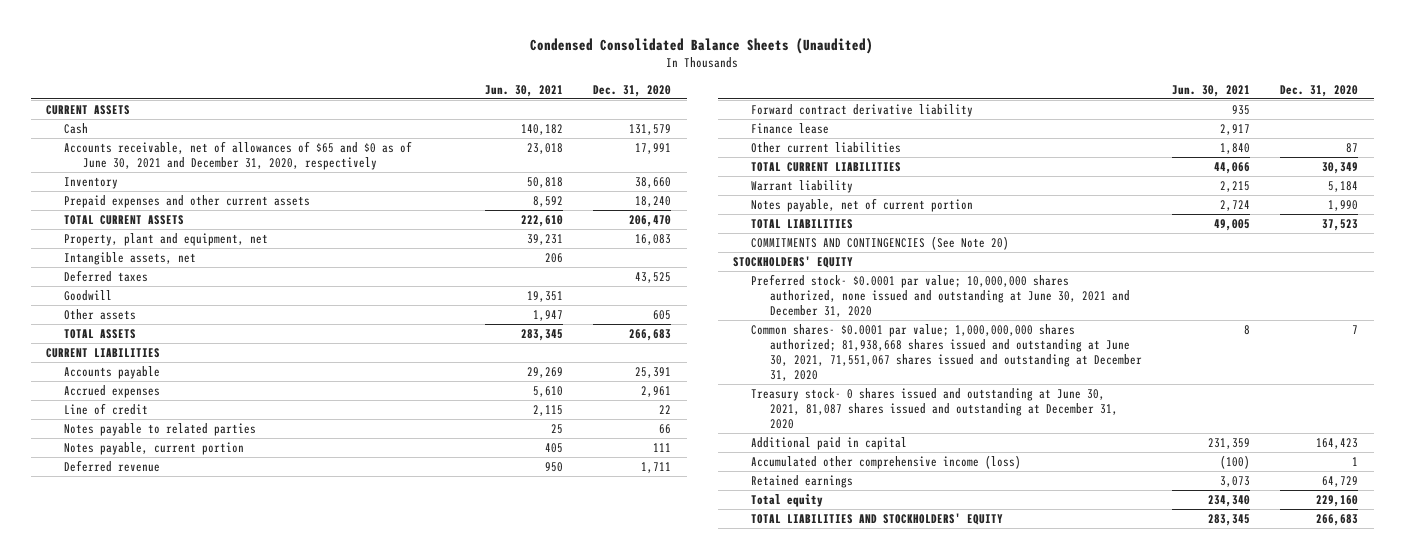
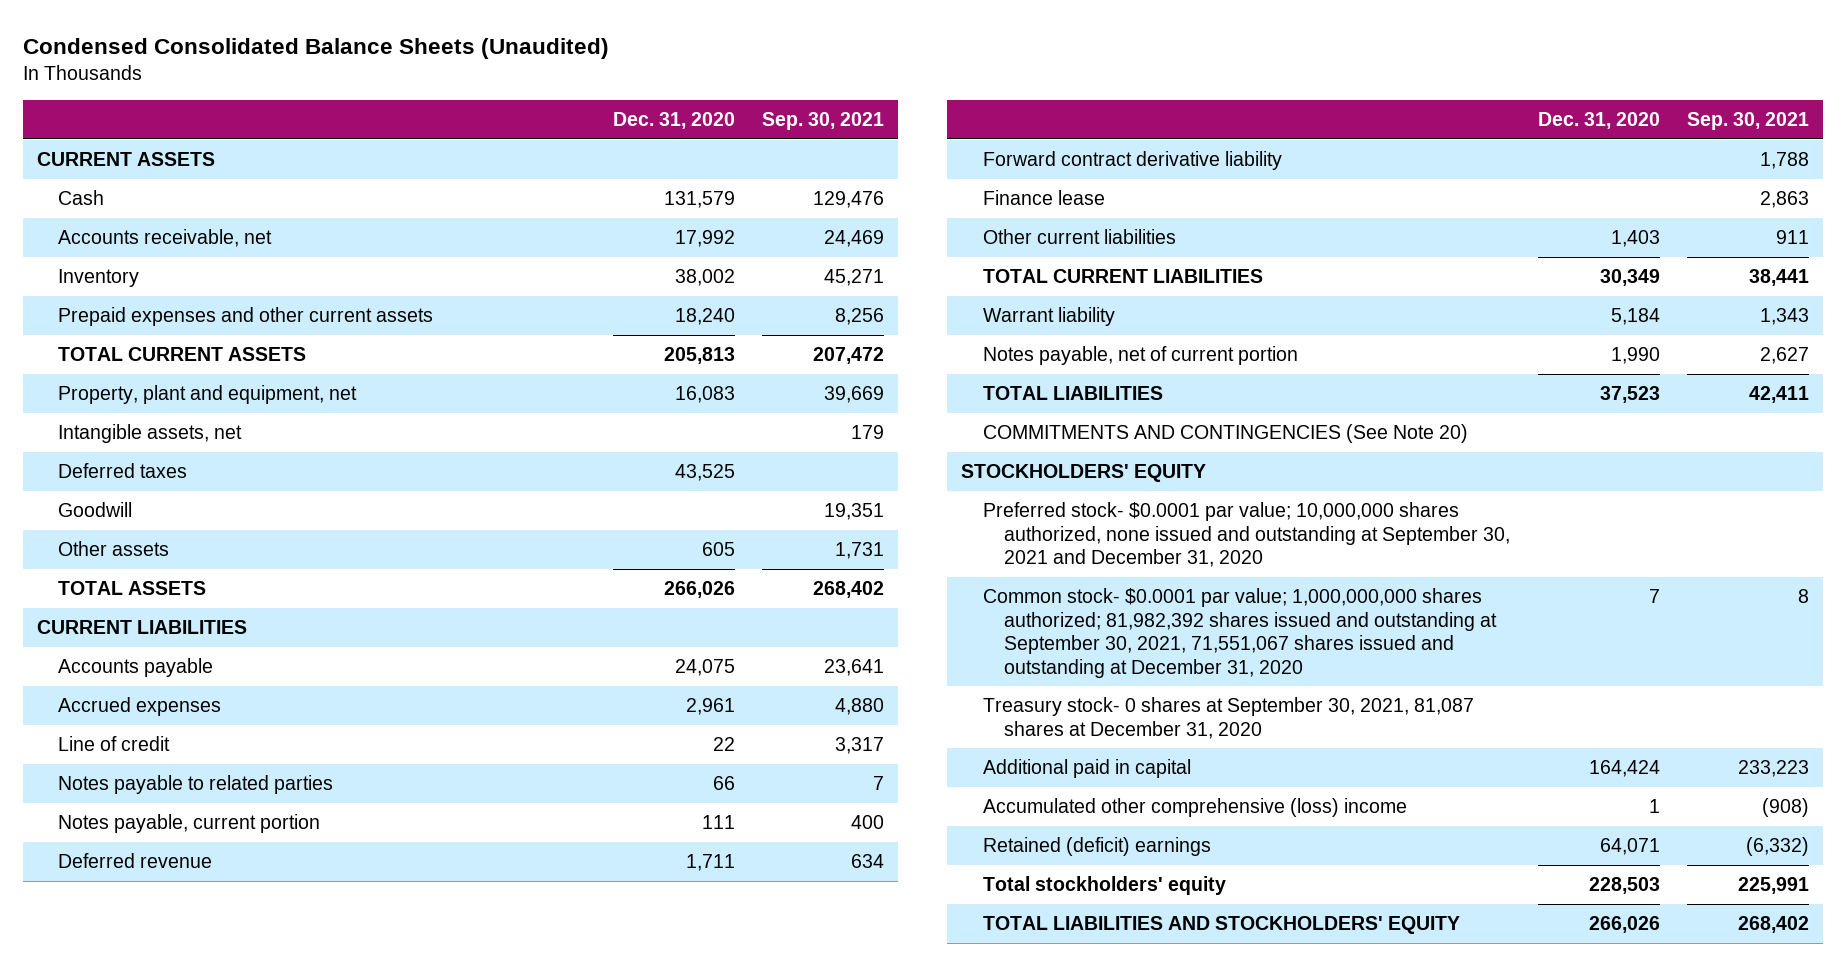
[484,84,563,97] Jun. 30, 2021 -> none
none -> [762,111,885,130] Sep. 30, 2021
[64,140,413,171] Accounts receivable, net of allowances of $65 and $0 as of June 30, 2021 and December 31, 2020, respectively -> none
none -> [58,229,273,248] Accounts receivable, net
[635,176,672,188] 38,660 -> [675,269,736,287] 38,002
[629,214,672,227] 206,470 -> [664,347,736,365] 205,813
[629,328,672,341] 266,683 -> [664,581,736,599] 266,026
[635,366,672,378] 25,391 -> [675,659,736,677] 24,075
[1346,142,1359,153] 87 -> [1610,230,1660,248] 1,403
[751,273,1130,318] Preferred stock- $0.0001 par value; 10,000,000 shares authorized, none issued and outstanding at June 30, 2021 and December 31, 2020 -> [982,502,1511,568] Preferred stock- $0.0001 par value; 10,000,000 shares authorized, none issued and outstanding at September 30, 2021 and December 31, 2020
[751,323,1142,382] Common shares- $0.0001 par value; 1,000,000,000 shares authorized; 81,938,668 shares issued and outstanding at June 30, 2021, 71,551,067 shares issued and outstanding at December 31, 2020 -> [982,588,1498,678] Common stock- $0.0001 par value; 1,000,000,000 shares authorized; 81,982,392 shares issued and outstanding at September 30, 2021, 71,551,067 shares issued and outstanding at December 31, 2020
[751,387,1118,430] Treasury stock- 0 shares issued and outstanding at June 30, 2021, 81,087 shares issued and outstanding at December 31, 2020 -> [982,697,1474,739] Treasury stock- 0 shares at September 30, 2021, 81,087 shares at December 31, 2020
[1316,437,1359,449] 164,423 -> [1588,760,1660,778] 164,424
[751,454,1022,469] Accumulated other comprehensive income (loss) -> [982,798,1407,818] Accumulated other comprehensive (loss) income
[751,474,854,488] Retained earnings -> [982,837,1211,857] Retained (deficit) earnings
[1322,475,1359,487] 64,729 -> [1599,838,1660,856] 64,071
[751,493,824,507] Total equity -> [982,876,1226,896] Total stockholders' equity
[1316,494,1359,507] 229,160 -> [1588,877,1660,895] 228,503
[1316,513,1359,526] 266,683 -> [1588,916,1660,934] 266,026

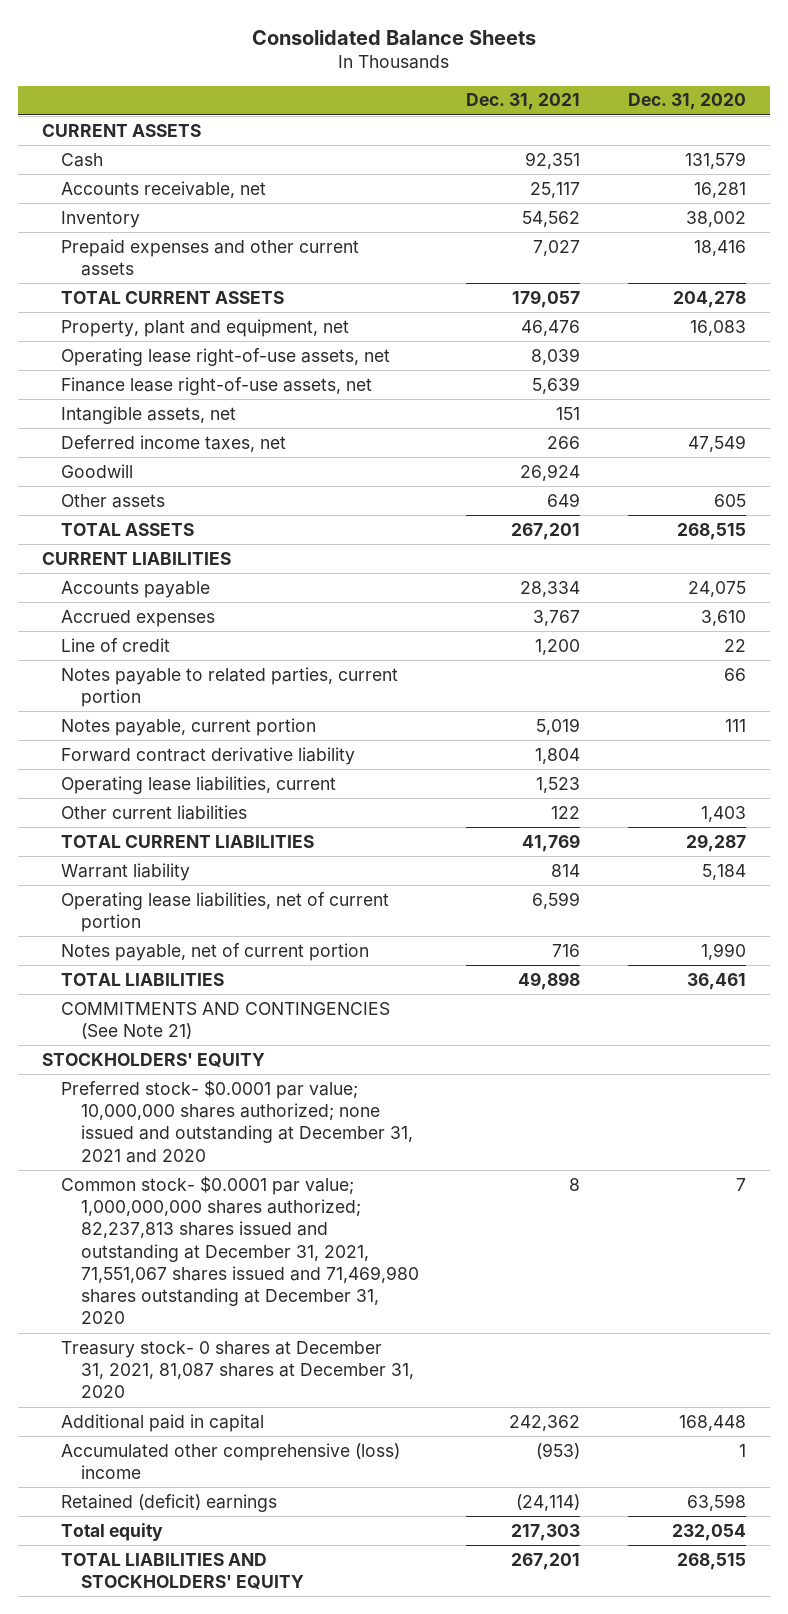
[22,37,609,59] Condensed Consolidated Balance Sheets (Unaudited) -> [251,29,536,45] Consolidated Balance Sheets
[762,111,885,130] Sep. 30, 2021 -> none
none -> [466,93,581,111] Dec. 31, 2021
[675,230,736,248] 17,992 -> [694,181,747,198] 16,281
[675,308,736,326] 18,240 -> [694,239,747,256] 18,416
[664,347,736,365] 205,813 -> [673,290,747,308] 204,278
none -> [61,347,391,366] Operating lease right-of-use assets, net
none -> [61,376,373,395] Finance lease right-of-use assets, net
[58,463,188,479] Deferred taxes -> [61,434,287,452] Deferred income taxes, net
[675,464,736,482] 43,525 -> [688,434,747,452] 47,549
[664,581,736,599] 266,026 -> [677,522,747,540] 268,515
[686,698,736,716] 2,961 -> [701,609,747,626] 3,610
[58,775,334,795] Notes payable to related parties -> [61,666,399,708] Notes payable to related parties, current portion
[58,853,213,869] Deferred revenue -> none
[982,190,1105,206] Finance lease -> none
none -> [61,775,337,794] Operating lease liabilities, current
[1599,269,1660,287] 30,349 -> [686,833,747,852] 29,287
none -> [61,891,390,933] Operating lease liabilities, net of current portion
[1599,386,1660,404] 37,523 -> [687,972,747,990] 36,461
[982,424,1468,444] COMMITMENTS AND CONTINGENCIES (See Note 20) -> [61,1001,391,1040] COMMITMENTS AND CONTINGENCIES (See Note 21)
[982,502,1511,568] Preferred stock- $0.0001 par value; 10,000,000 shares authorized, none issued and outstanding at September 30, 2021 and December 31, 2020 -> [61,1079,413,1163] Preferred stock- $0.0001 par value; 10,000,000 shares authorized; none issued and outstanding at December 31, 2021 and 2020
[982,588,1498,678] Common stock- $0.0001 par value; 1,000,000,000 shares authorized; 81,982,392 shares issued and outstanding at September 30, 2021, 71,551,067 shares issued and outstanding at December 31, 2020 -> [61,1175,419,1325] Common stock- $0.0001 par value; 1,000,000,000 shares authorized; 82,237,813 shares issued and outstanding at December 31, 2021, 71,551,067 shares issued and 71,469,980 shares outstanding at December 31, 2020
[982,697,1474,739] Treasury stock- 0 shares at September 30, 2021, 81,087 shares at December 31, 2020 -> [61,1340,414,1399] Treasury stock- 0 shares at December 31, 2021, 81,087 shares at December 31, 2020
[1588,760,1660,778] 164,424 -> [679,1414,747,1431] 168,448
[1599,838,1660,856] 64,071 -> [687,1493,747,1511] 63,598
[982,876,1226,896] Total stockholders' equity -> [61,1522,164,1541] Total equity
[1588,877,1660,895] 228,503 -> [672,1523,747,1541] 232,054
[1588,916,1660,934] 266,026 -> [677,1552,747,1570] 268,515

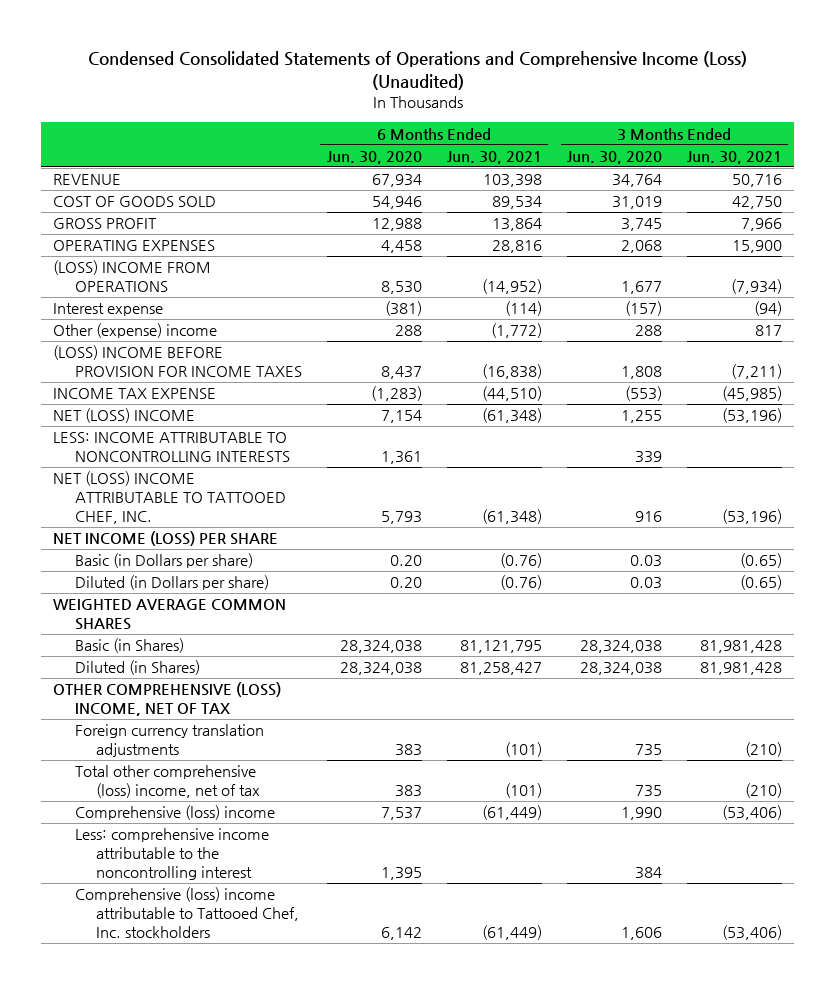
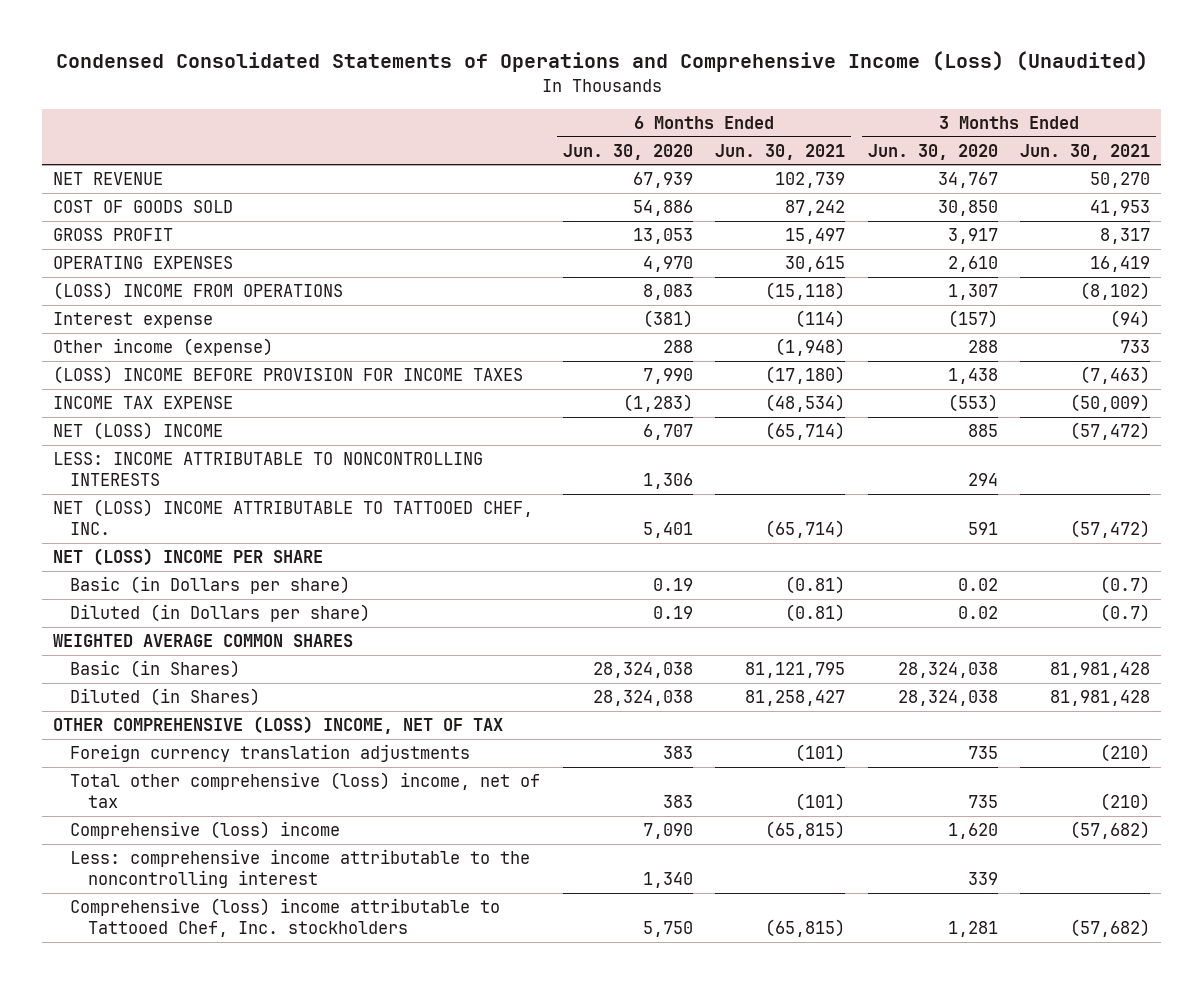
[53,174,122,186] REVENUE -> [52,172,163,186] NET REVENUE
[371,174,422,188] 67,934 -> [632,172,693,189] 67,939
[482,174,542,188] 103,398 -> [775,172,846,189] 102,739
[611,174,662,188] 34,764 -> [937,172,998,189] 34,767
[731,174,782,188] 50,716 -> [1090,172,1151,189] 50,270
[371,196,422,210] 54,946 -> [632,200,693,217] 54,886
[491,196,542,210] 89,534 -> [785,200,846,217] 87,242
[611,196,662,210] 31,019 -> [937,200,998,217] 30,850
[731,196,782,210] 42,750 -> [1090,200,1151,217] 41,953
[371,218,422,232] 12,988 -> [632,228,693,245] 13,053
[491,218,542,232] 13,864 -> [785,228,846,245] 15,497
[620,218,662,232] 3,745 -> [947,228,998,245] 3,917
[740,218,782,232] 7,966 -> [1100,228,1151,245] 8,317
[380,240,422,254] 4,458 -> [642,256,693,273] 4,970
[491,240,542,254] 28,816 -> [785,256,846,273] 30,615
[620,240,662,254] 2,068 -> [947,256,998,273] 2,610
[731,240,782,254] 15,900 -> [1090,256,1151,273] 16,419
[380,281,422,295] 8,530 -> [642,284,693,301] 8,083
[481,279,542,295] (14,952) -> [765,282,846,301] (15,118)
[620,281,662,295] 1,677 -> [947,284,998,301] 1,307
[730,279,782,295] (7,934) -> [1080,282,1151,301] (8,102)
[53,323,218,339] Other (expense) income -> [52,338,273,357] Other income (expense)
[490,323,542,339] (1,772) -> [775,338,846,357] (1,948)
[754,325,782,337] 817 -> [1120,340,1151,354] 733
[380,366,422,380] 8,437 -> [642,368,693,385] 7,990
[481,364,542,380] (16,838) -> [765,366,846,385] (17,180)
[620,366,662,380] 1,808 -> [947,368,998,385] 1,438
[730,364,782,380] (7,211) -> [1080,366,1151,385] (7,463)
[481,386,542,402] (44,510) -> [765,394,846,413] (48,534)
[721,386,782,402] (45,985) -> [1070,394,1151,413] (50,009)
[380,410,422,424] 7,154 -> [642,424,693,441] 6,707
[481,408,542,424] (61,348) -> [765,422,846,441] (65,714)
[620,410,662,424] 1,255 -> [967,424,998,438] 885
[721,408,782,424] (53,196) -> [1070,422,1151,441] (57,472)
[380,451,422,465] 1,361 -> [642,473,693,490] 1,306
[634,451,662,464] 339 -> [967,473,998,487] 294
[380,510,422,524] 5,793 -> [642,522,693,539] 5,401
[481,508,542,524] (61,348) -> [765,520,846,539] (65,714)
[634,510,662,522] 916 -> [967,522,998,536] 591
[721,508,782,524] (53,196) -> [1070,520,1151,539] (57,472)
[53,531,279,547] NET INCOME (LOSS) PER SHARE -> [52,548,323,567] NET (LOSS) INCOME PER SHARE
[389,555,422,567] 0.20 -> [652,578,693,592] 0.19
[499,553,542,569] (0.76) -> [785,576,846,595] (0.81)
[629,555,662,568] 0.03 -> [957,578,998,592] 0.02
[739,553,782,569] (0.65) -> [1100,576,1151,595] (0.7)
[389,577,422,589] 0.20 -> [652,606,693,620] 0.19
[499,575,542,591] (0.76) -> [785,604,846,623] (0.81)
[629,577,662,590] 0.03 -> [957,606,998,620] 0.02
[739,575,782,591] (0.65) -> [1100,604,1151,623] (0.7)
[380,807,422,821] 7,537 -> [642,823,693,840] 7,090
[481,805,542,821] (61,449) -> [765,821,846,840] (65,815)
[620,807,662,821] 1,990 -> [947,823,998,840] 1,620
[721,805,782,821] (53,406) -> [1070,821,1151,840] (57,682)
[380,866,422,880] 1,395 -> [642,872,693,889] 1,340
[634,866,662,879] 384 -> [967,872,998,886] 339
[380,926,422,940] 6,142 -> [642,921,693,938] 5,750
[481,924,542,940] (61,449) -> [765,919,846,938] (65,815)
[620,926,662,940] 1,606 -> [947,921,998,938] 1,281
[721,924,782,940] (53,406) -> [1070,919,1151,938] (57,682)

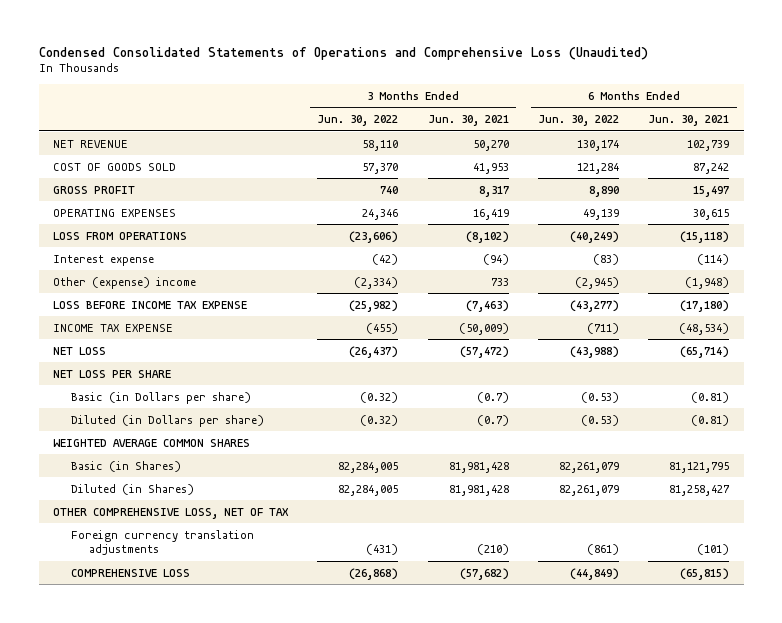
[55,51,1148,73] Condensed Consolidated Statements of Operations and Comprehensive Income (Loss) (Unaudited) -> [38,46,648,60] Condensed Consolidated Statements of Operations and Comprehensive Loss (Unaudited)
[562,143,693,160] Jun. 30, 2020 -> none
[867,143,998,160] Jun. 30, 2020 -> none
none -> [317,115,399,127] Jun. 30, 2022
none -> [537,115,619,127] Jun. 30, 2022
[52,282,343,301] (LOSS) INCOME FROM OPERATIONS -> [53,231,188,240] LOSS FROM OPERATIONS
[52,338,273,357] Other income (expense) -> [53,276,197,289] Other (expense) income
[52,366,523,385] (LOSS) INCOME BEFORE PROVISION FOR INCOME TAXES -> [53,300,248,309] LOSS BEFORE INCOME TAX EXPENSE
[52,452,483,487] LESS: INCOME ATTRIBUTABLE TO NONCONTROLLING INTERESTS -> none
[52,499,533,536] NET (LOSS) INCOME ATTRIBUTABLE TO TATTOOED CHEF, INC. -> none
[52,422,223,441] NET (LOSS) INCOME -> [53,346,107,355] NET LOSS
[52,548,323,567] NET (LOSS) INCOME PER SHARE -> [53,369,172,378] NET LOSS PER SHARE
[52,716,503,735] OTHER COMPREHENSIVE (LOSS) INCOME, NET OF TAX -> [53,507,290,519] OTHER COMPREHENSIVE LOSS, NET OF TAX
[70,772,541,809] Total other comprehensive (loss) income, net of tax -> none
[70,821,341,840] Comprehensive (loss) income -> none
[70,849,531,889] Less: comprehensive income attributable to the noncontrolling interest -> none
[70,898,501,938] Comprehensive (loss) income attributable to Tattooed Chef, Inc. stockholders -> [71,568,191,577] COMPREHENSIVE LOSS

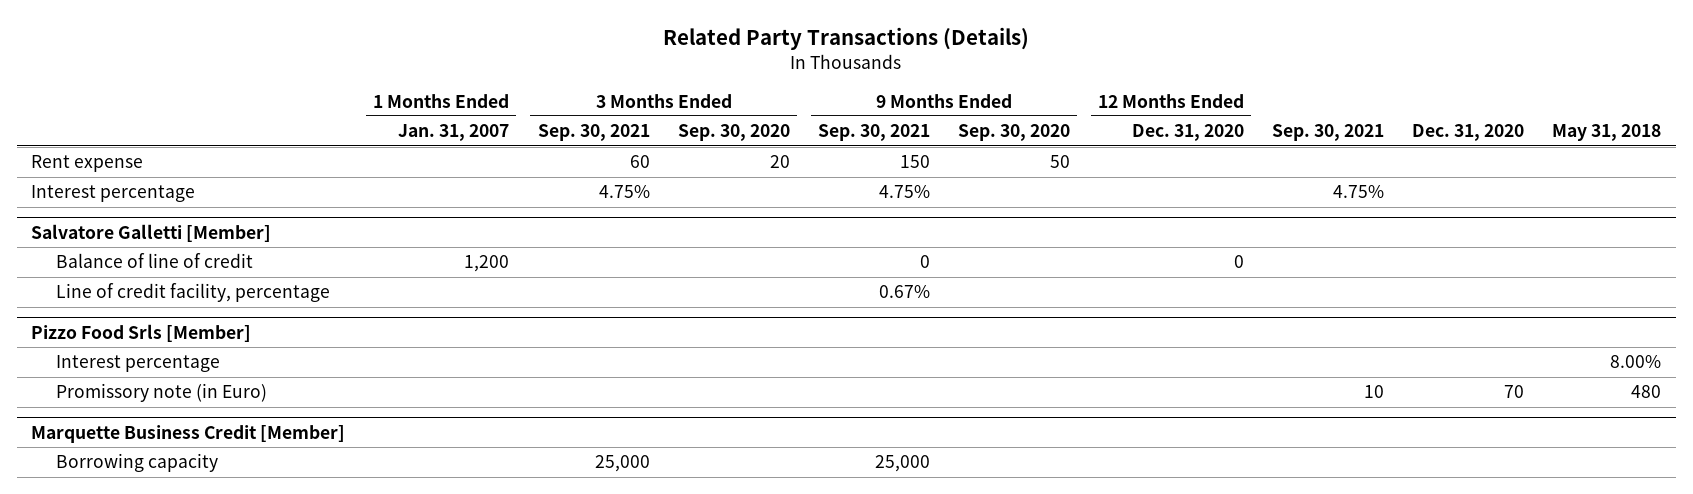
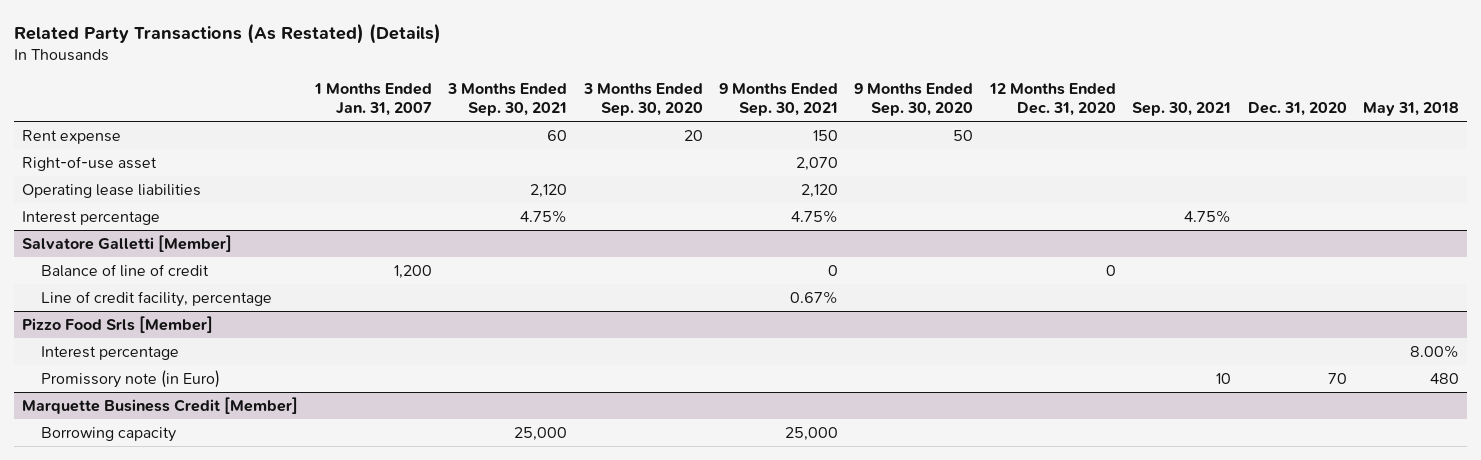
[663,26,1030,50] Related Party Transactions (Details) -> [13,22,441,44] Related Party Transactions (As Restated) (Details)
none -> [22,155,158,171] Right-of-use asset
none -> [22,183,202,198] Operating lease liabilities

